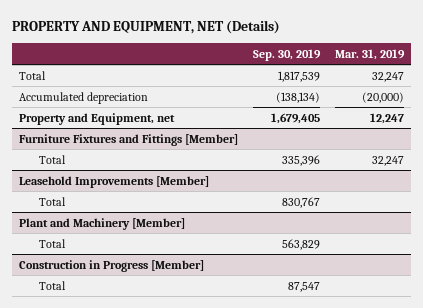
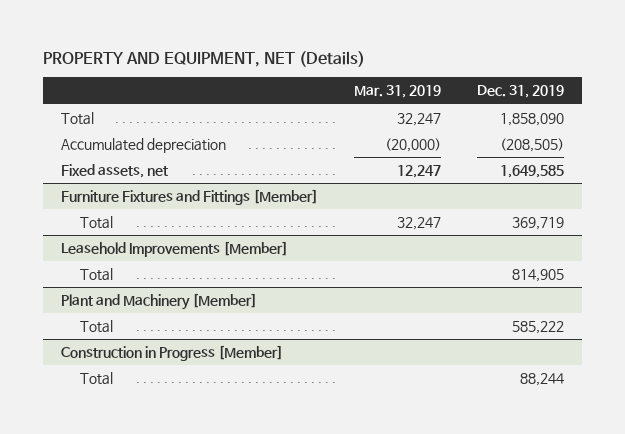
[253,48,322,61] Sep. 30, 2019 -> none
none -> [477,85,565,99] Dec. 31, 2019
[19,112,176,125] Property and Equipment, net -> [61,164,169,179] Fixed assets, net

